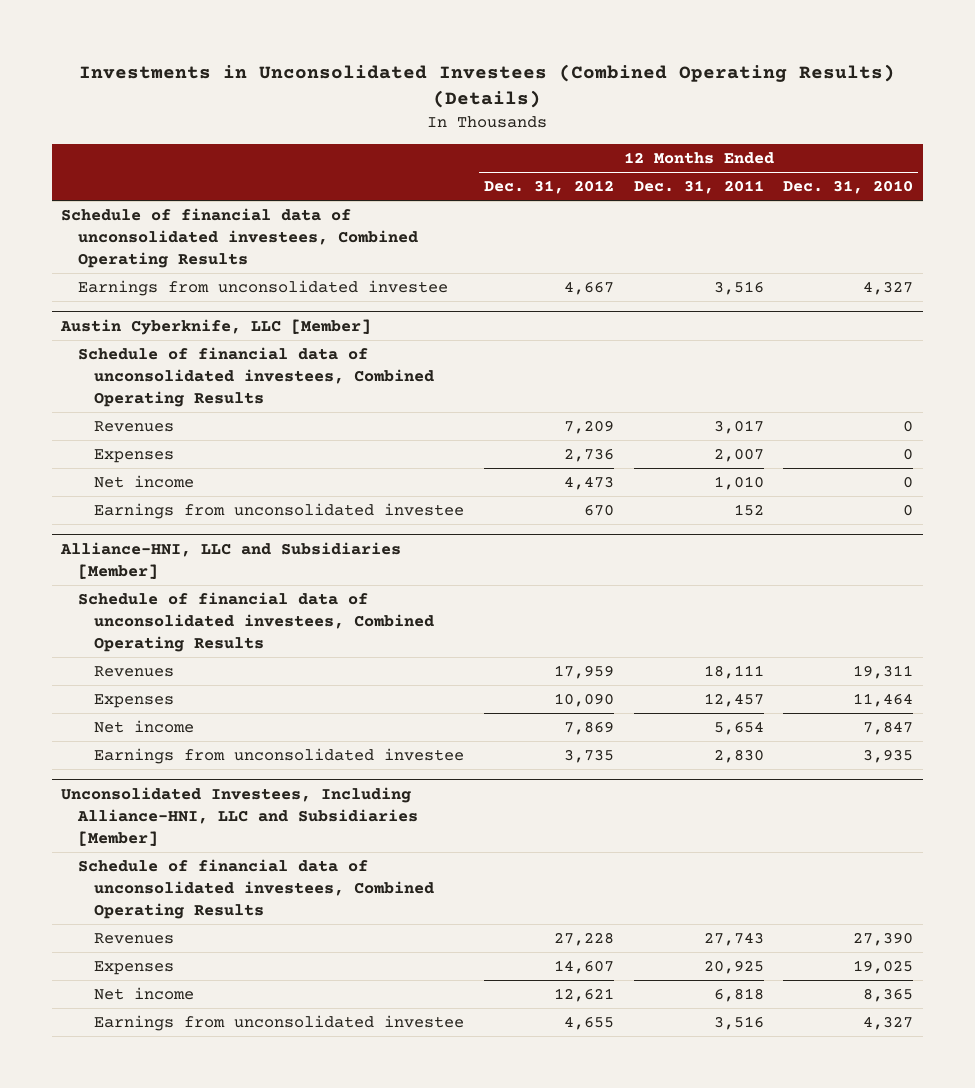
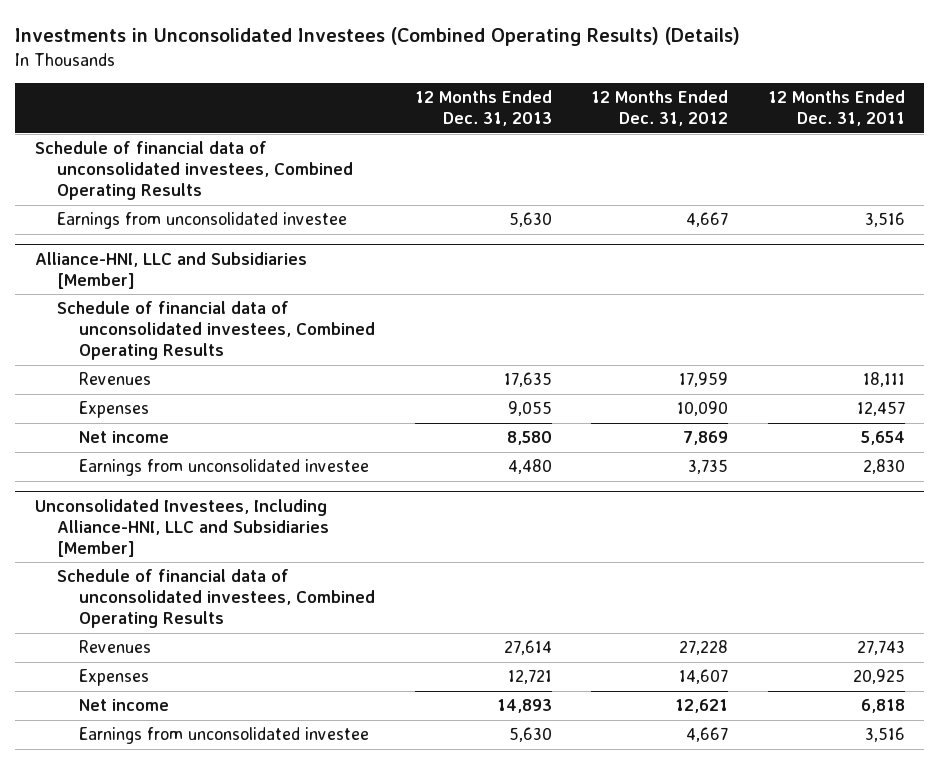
[783,180,914,195] Dec. 31, 2010 -> none
none -> [414,90,552,127] 12 Months Ended Dec. 31, 2013
[60,318,372,335] Austin Cyberknife, LLC [Member] -> none
[77,346,435,407] Schedule of financial data of unconsolidated investees, Combined Operating Results -> none
[94,420,175,432] Revenues -> none
[94,448,175,463] Expenses -> none
[94,474,195,488] Net income -> none
[94,502,465,519] Earnings from unconsolidated investee -> none
[563,1015,614,1030] 4,655 -> [686,727,729,743] 4,667

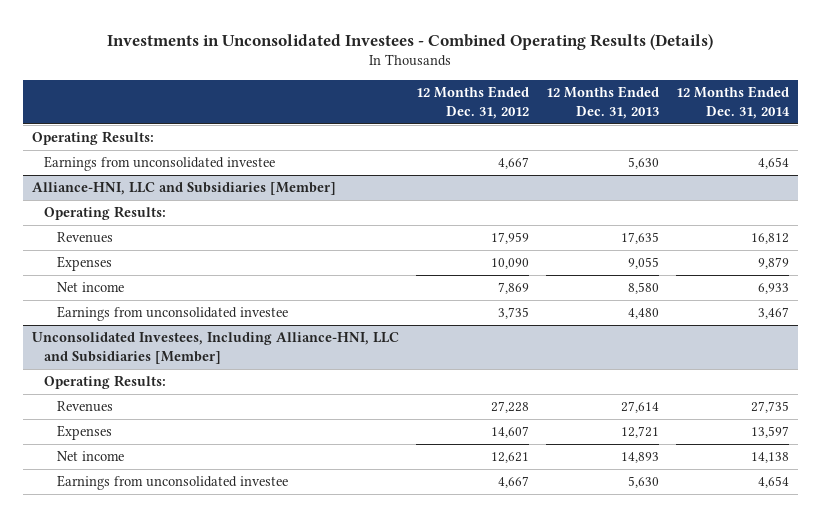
[14,26,740,46] Investments in Unconsolidated Investees (Combined Operating Results) (Details) -> [107,33,714,50] Investments in Unconsolidated Investees - Combined Operating Results (Details)
[767,90,905,127] 12 Months Ended Dec. 31, 2011 -> none
none -> [675,86,790,120] 12 Months Ended Dec. 31, 2014
[34,141,353,201] Schedule of financial data of unconsolidated investees, Combined Operating Results -> [31,131,154,146] Operating Results:
[56,301,376,361] Schedule of financial data of unconsolidated investees, Combined Operating Results -> [44,206,167,221] Operating Results:
[56,569,376,629] Schedule of financial data of unconsolidated investees, Combined Operating Results -> [44,375,167,390] Operating Results:

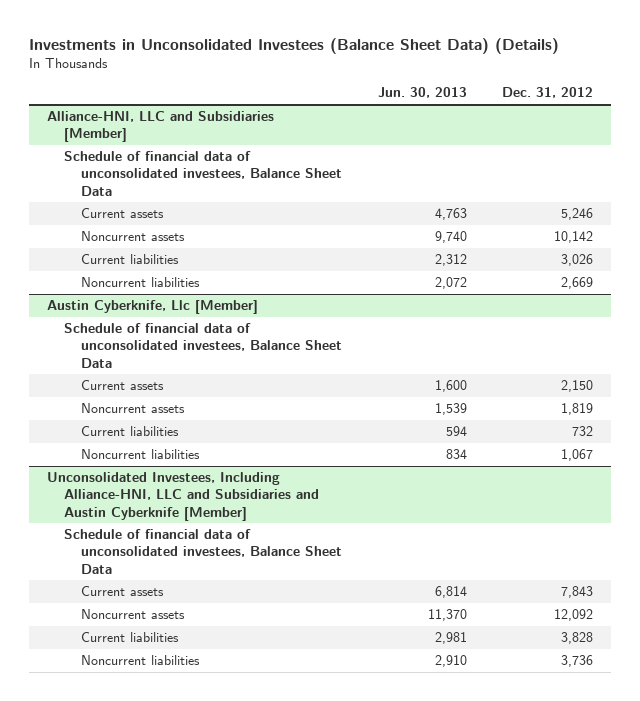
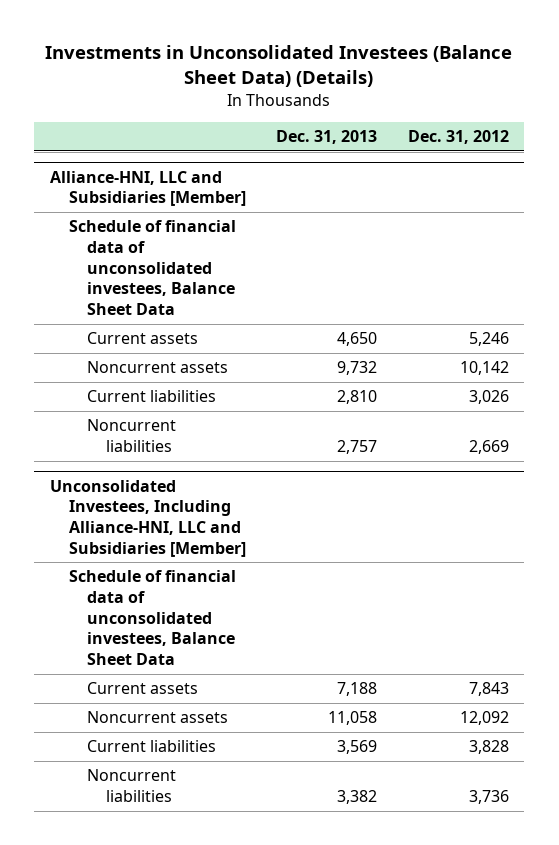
[377,87,467,99] Jun. 30, 2013 -> none
none -> [276,129,378,144] Dec. 31, 2013
[46,300,258,315] Austin Cyberknife, Llc [Member] -> none
[64,323,343,368] Schedule of financial data of unconsolidated investees, Balance Sheet Data -> none
[81,380,165,391] Current assets -> none
[81,403,186,414] Noncurrent assets -> none
[81,426,180,437] Current liabilities -> none
[81,449,201,460] Noncurrent liabilities -> none
[46,472,320,521] Unconsolidated Investees, Including Alliance-HNI, LLC and Subsidiaries and Austin Cyberknife [Member] -> [49,479,246,557] Unconsolidated Investees, Including Alliance-HNI, LLC and Subsidiaries [Member]

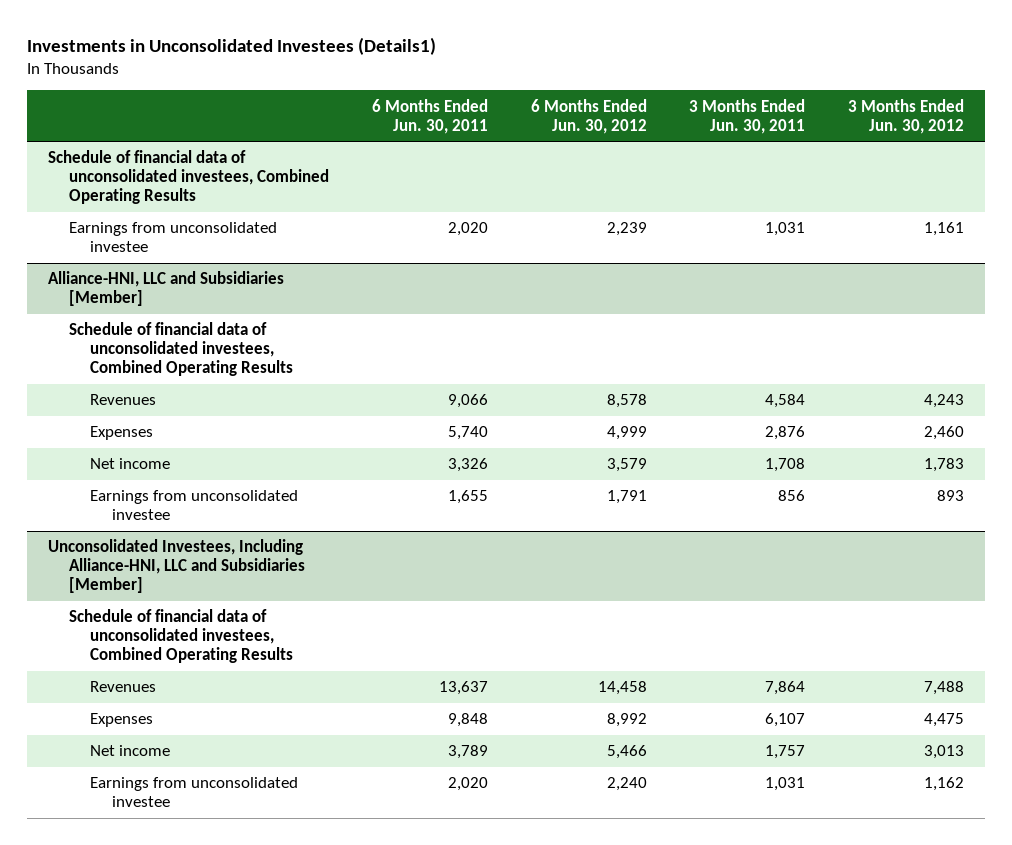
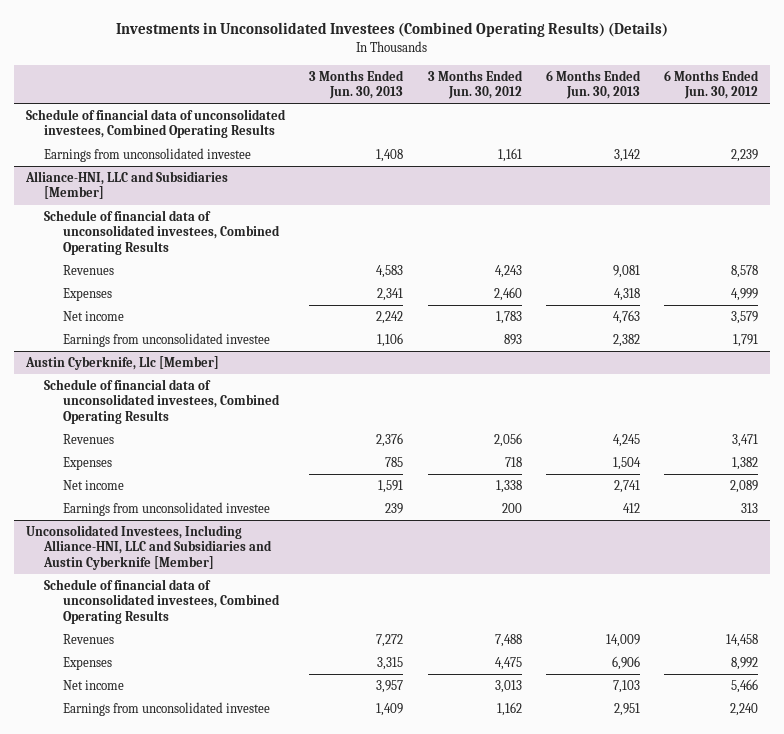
[26,36,436,55] Investments in Unconsolidated Investees (Details1) -> [116,22,669,38] Investments in Unconsolidated Investees (Combined Operating Results) (Details)
[371,98,488,134] 6 Months Ended Jun. 30, 2011 -> none
[689,98,806,134] 3 Months Ended Jun. 30, 2011 -> none
none -> [309,69,405,100] 3 Months Ended Jun. 30, 2013
none -> [545,69,641,100] 6 Months Ended Jun. 30, 2013
[47,539,306,594] Unconsolidated Investees, Including Alliance-HNI, LLC and Subsidiaries [Member] -> none
none -> [25,356,220,371] Austin Cyberknife, Llc [Member]
none -> [62,434,114,445] Revenues
none -> [62,457,112,471] Expenses
none -> [62,480,124,491] Net income
none -> [62,502,270,517] Earnings from unconsolidated investee
none -> [26,525,273,570] Unconsolidated Investees, Including Alliance-HNI, LLC and Subsidiaries and Austin Cyberknife [Member]
none -> [44,579,280,624] Schedule of financial data of unconsolidated investees, Combined Operating Results

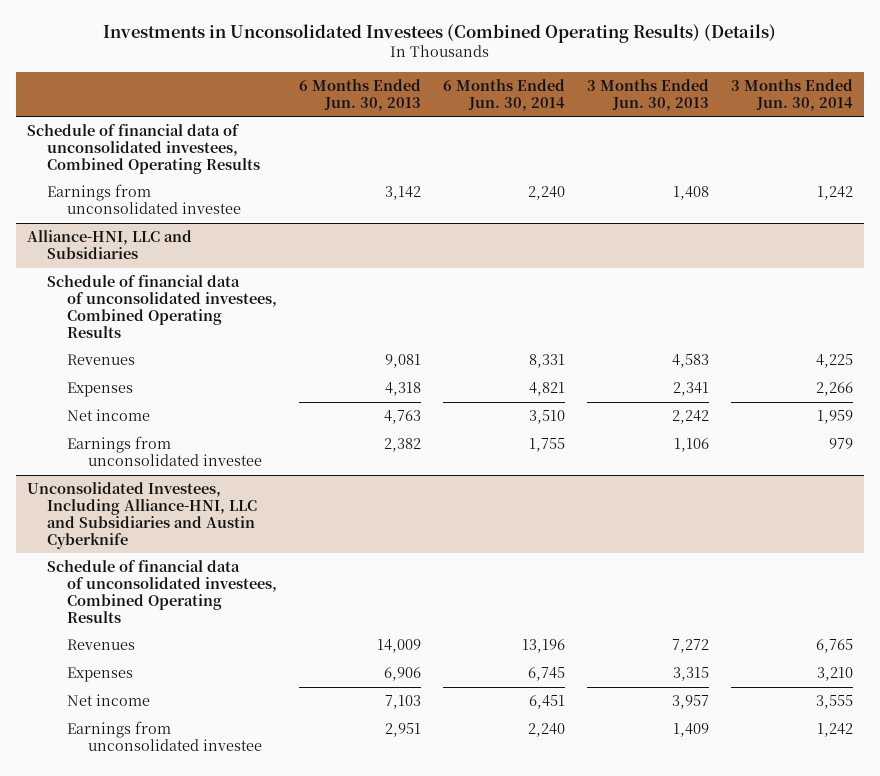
[427,69,523,100] 3 Months Ended Jun. 30, 2012 -> none
[664,69,760,100] 6 Months Ended Jun. 30, 2012 -> none
none -> [443,78,566,111] 6 Months Ended Jun. 30, 2014
none -> [730,78,853,111] 3 Months Ended Jun. 30, 2014
[25,171,229,200] Alliance-HNI, LLC and Subsidiaries [Member] -> [26,230,192,259] Alliance-HNI, LLC and Subsidiaries
[25,356,220,371] Austin Cyberknife, Llc [Member] -> none
[44,379,280,424] Schedule of financial data of unconsolidated investees, Combined Operating Results -> none
[62,434,114,445] Revenues -> none
[62,457,112,471] Expenses -> none
[62,480,124,491] Net income -> none
[62,502,270,517] Earnings from unconsolidated investee -> none
[26,525,273,570] Unconsolidated Investees, Including Alliance-HNI, LLC and Subsidiaries and Austin Cyberknife [Member] -> [26,482,257,549] Unconsolidated Investees, Including Alliance-HNI, LLC and Subsidiaries and Austin Cyberknife

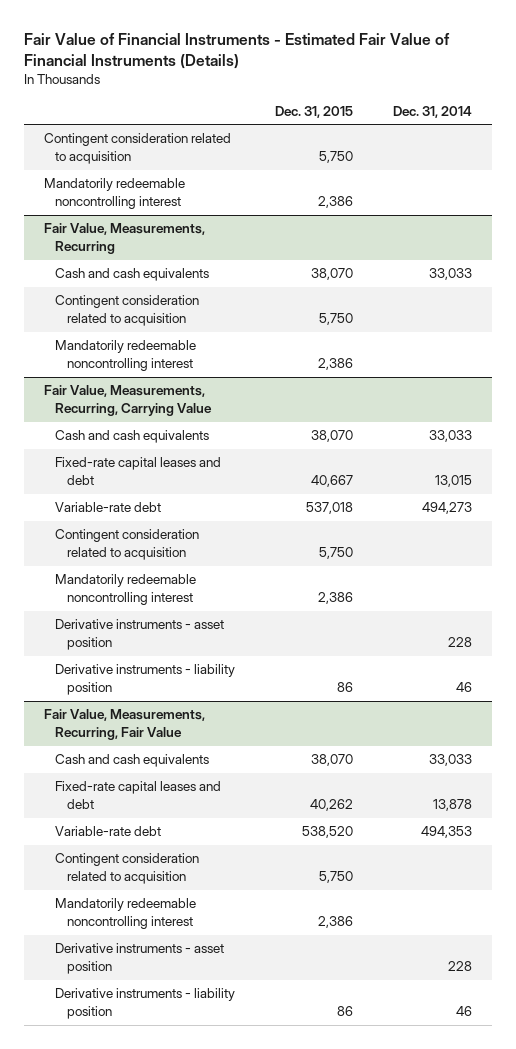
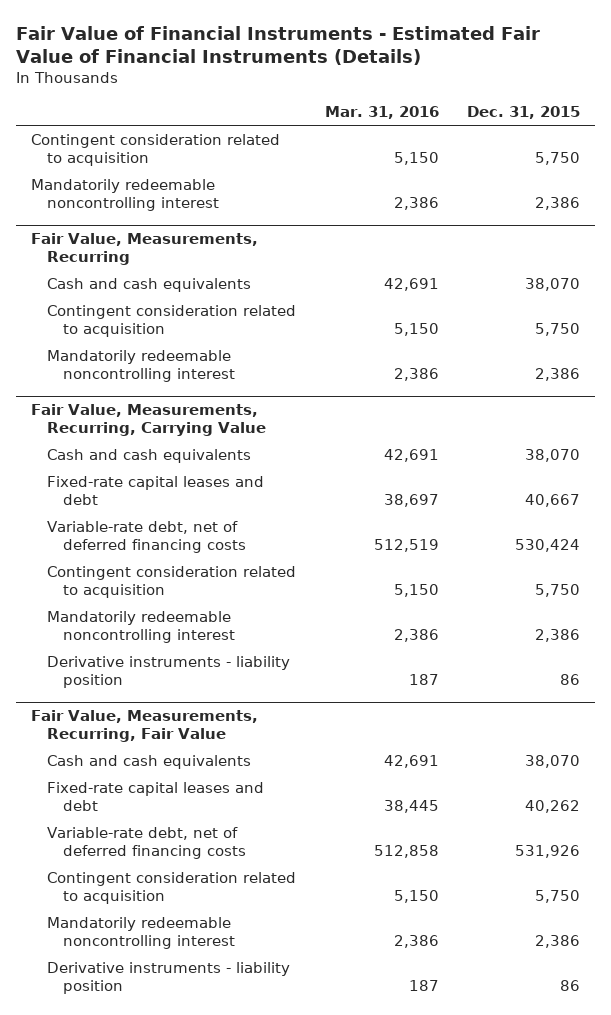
[393,105,473,118] Dec. 31, 2014 -> none
none -> [324,106,439,120] Mar. 31, 2016
[55,502,162,513] Variable-rate debt -> [47,520,247,553] Variable-rate debt, net of deferred financing costs
[306,502,354,515] 537,018 -> [515,538,581,552] 530,424
[55,619,225,651] Derivative instruments - asset position -> none
[55,826,162,837] Variable-rate debt -> [47,826,247,859] Variable-rate debt, net of deferred financing costs
[302,826,354,839] 538,520 -> [515,844,581,858] 531,926
[55,943,225,975] Derivative instruments - asset position -> none

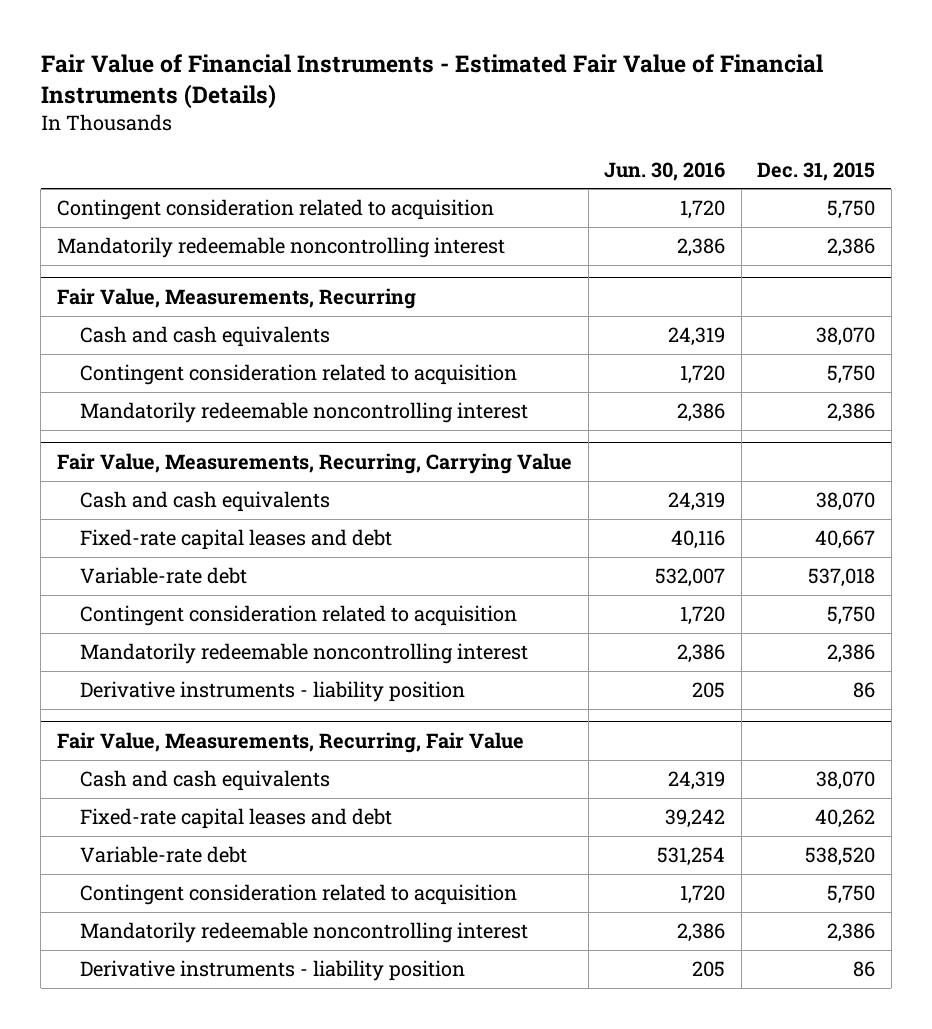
[324,106,439,120] Mar. 31, 2016 -> none
none -> [604,161,726,181] Jun. 30, 2016
[47,520,247,553] Variable-rate debt, net of deferred financing costs -> [79,567,247,585] Variable-rate debt
[515,538,581,552] 530,424 -> [808,568,876,588] 537,018
[47,826,247,859] Variable-rate debt, net of deferred financing costs -> [79,846,247,864] Variable-rate debt
[515,844,581,858] 531,926 -> [805,847,876,867] 538,520

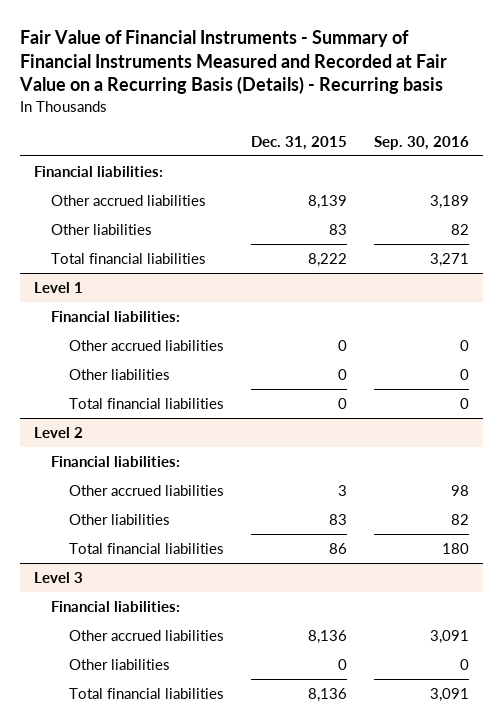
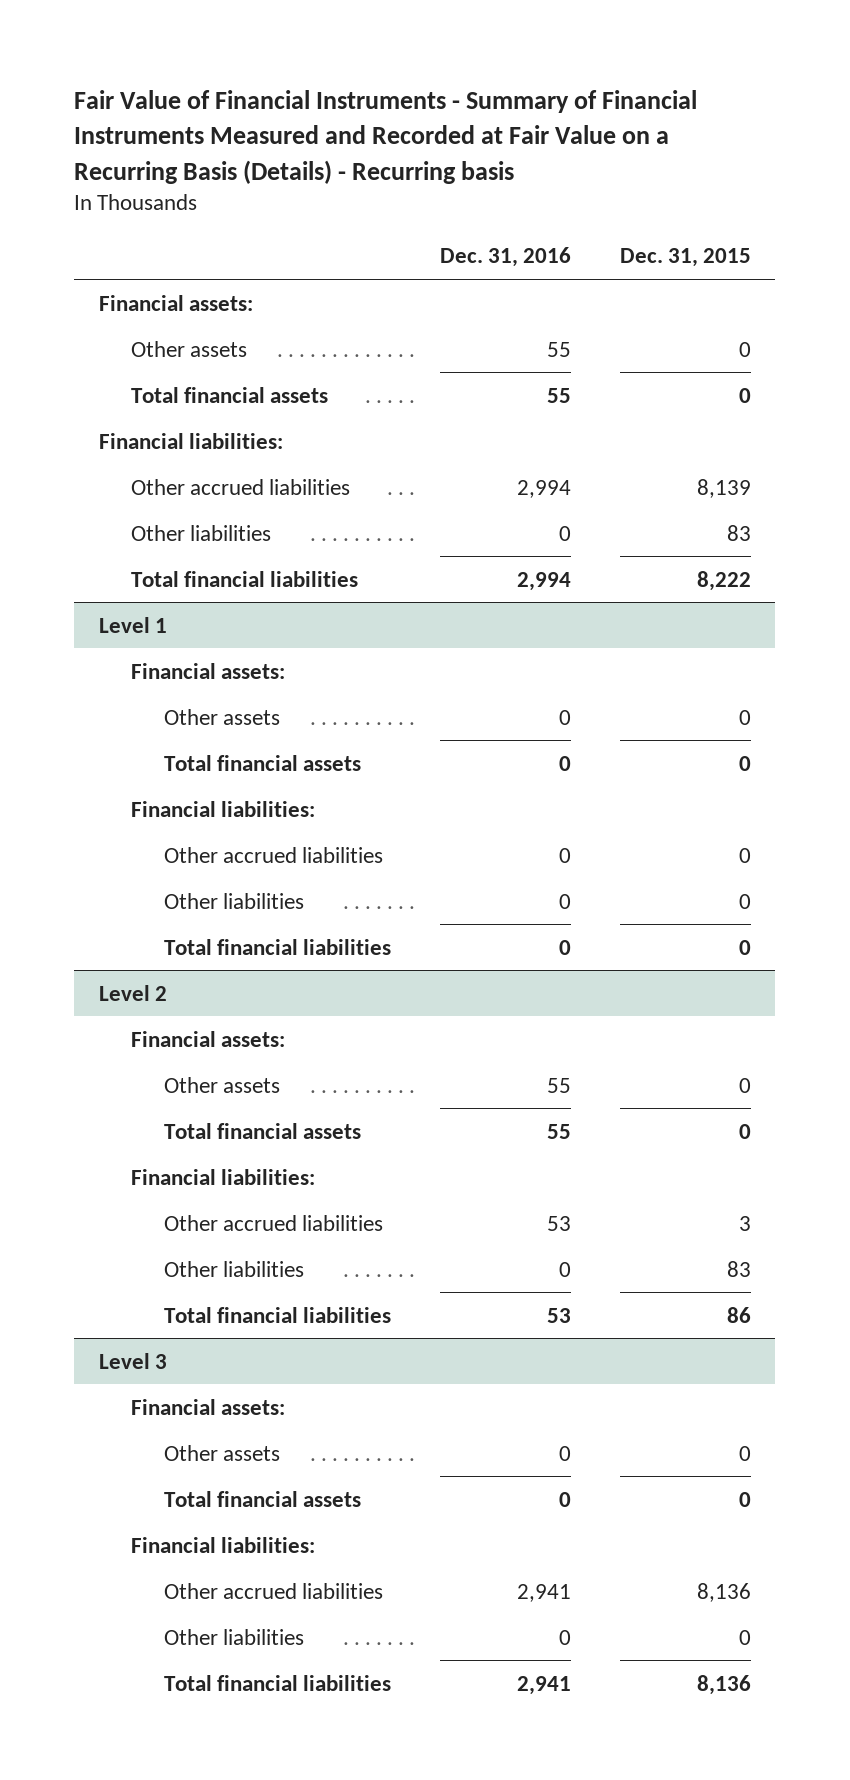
[374,135,470,150] Sep. 30, 2016 -> none
none -> [439,247,571,268] Dec. 31, 2016
none -> [98,294,253,311] Financial assets:
none -> [131,340,248,357] Other assets
none -> [131,386,329,403] Total financial assets
none -> [131,662,286,679] Financial assets:
none -> [163,708,280,725] Other assets
none -> [163,754,361,771] Total financial assets
none -> [131,1030,286,1047] Financial assets:
none -> [163,1076,280,1093] Other assets
none -> [163,1122,361,1139] Total financial assets
none -> [131,1398,286,1415] Financial assets:
none -> [163,1444,280,1461] Other assets
none -> [163,1490,361,1507] Total financial assets

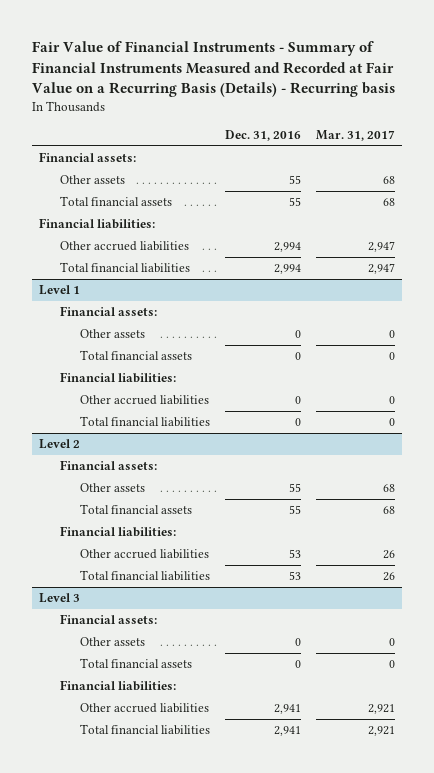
[619,248,751,268] Dec. 31, 2015 -> none
none -> [315,130,395,142] Mar. 31, 2017
[131,524,272,541] Other liabilities -> none
[163,892,304,909] Other liabilities -> none
[163,1260,304,1277] Other liabilities -> none
[163,1628,304,1645] Other liabilities -> none

